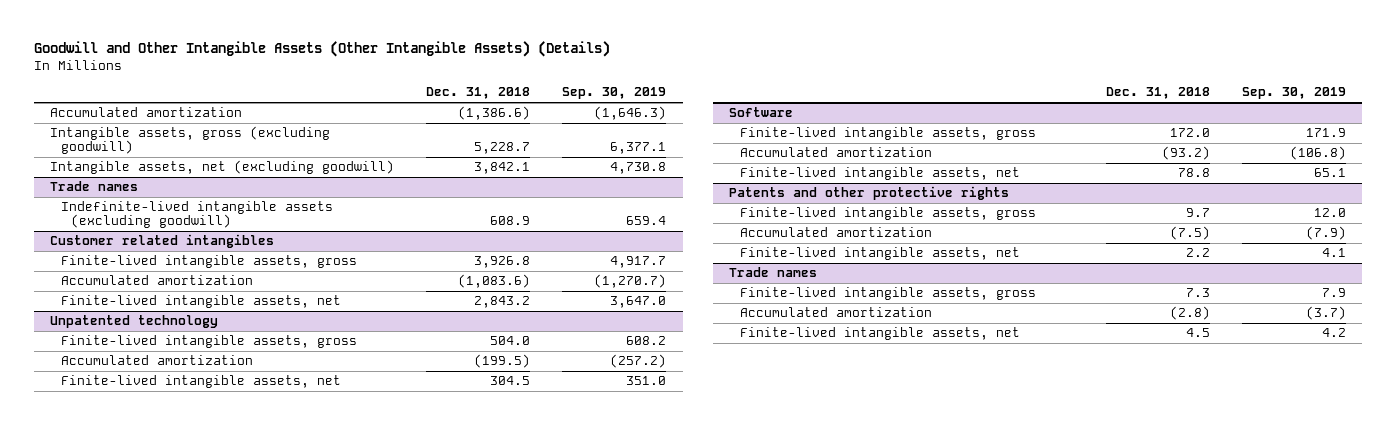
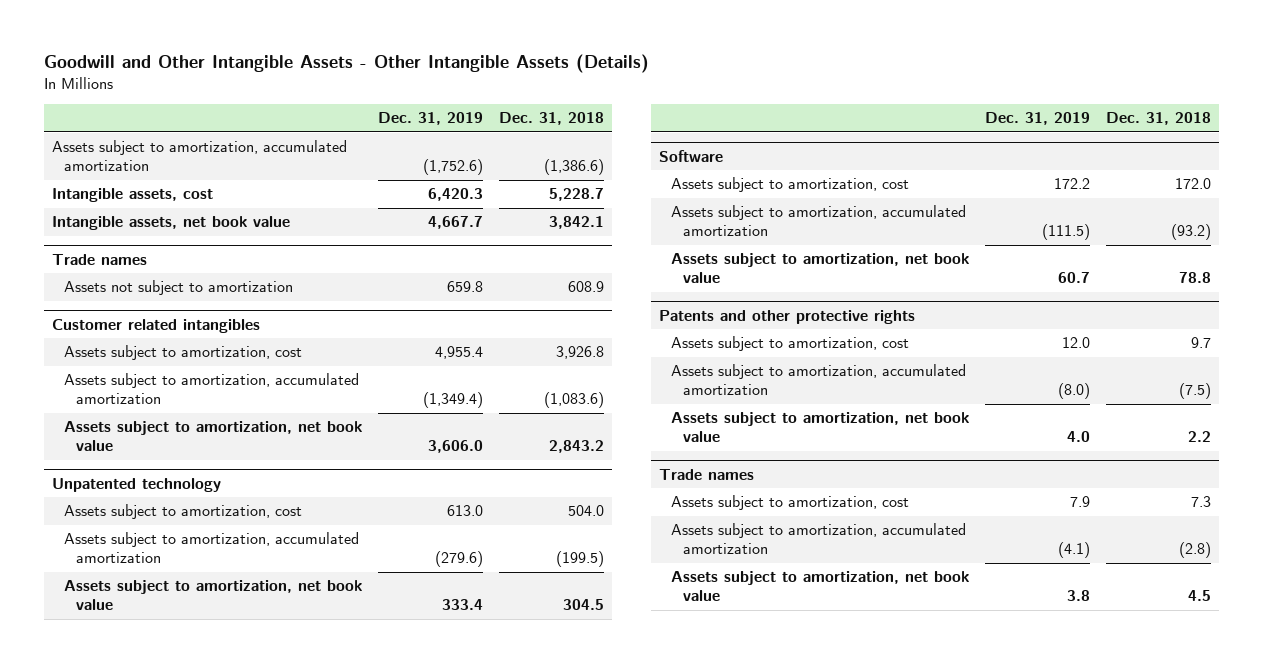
[34,41,611,58] Goodwill and Other Intangible Assets (Other Intangible Assets) (Details) -> [43,53,649,73] Goodwill and Other Intangible Assets - Other Intangible Assets (Details)
[562,87,667,100] Sep. 30, 2019 -> none
none -> [378,112,484,126] Dec. 31, 2019
[50,107,243,118] Accumulated amortization -> [51,140,347,172] Assets subject to amortization, accumulated amortization
[50,126,331,155] Intangible assets, gross (excluding goodwill) -> [51,188,213,203] Intangible assets, cost
[50,160,395,175] Intangible assets, net (excluding goodwill) -> [51,216,290,231] Intangible assets, net book value
[60,201,333,229] Indefinite-lived intangible assets (excluding goodwill) -> [63,280,293,296] Assets not subject to amortization
[60,255,357,269] Finite-lived intangible assets, gross -> [63,345,302,361] Assets subject to amortization, cost
[60,275,253,286] Accumulated amortization -> [63,373,359,405] Assets subject to amortization, accumulated amortization
[60,295,341,309] Finite-lived intangible assets, net -> [63,421,362,452] Assets subject to amortization, net book value
[60,335,357,349] Finite-lived intangible assets, gross -> [63,504,302,520] Assets subject to amortization, cost
[60,355,253,366] Accumulated amortization -> [63,532,359,564] Assets subject to amortization, accumulated amortization
[60,375,341,389] Finite-lived intangible assets, net -> [63,580,362,611] Assets subject to amortization, net book value
[740,127,1037,141] Finite-lived intangible assets, gross -> [670,177,909,193] Assets subject to amortization, cost
[740,147,933,158] Accumulated amortization -> [670,205,966,237] Assets subject to amortization, accumulated amortization
[740,167,1021,181] Finite-lived intangible assets, net -> [670,253,969,284] Assets subject to amortization, net book value
[740,207,1037,221] Finite-lived intangible assets, gross -> [670,336,909,352] Assets subject to amortization, cost
[740,227,933,238] Accumulated amortization -> [670,364,966,396] Assets subject to amortization, accumulated amortization
[740,247,1021,261] Finite-lived intangible assets, net -> [670,412,969,443] Assets subject to amortization, net book value
[740,287,1037,301] Finite-lived intangible assets, gross -> [670,495,909,511] Assets subject to amortization, cost
[740,307,933,318] Accumulated amortization -> [670,523,966,555] Assets subject to amortization, accumulated amortization
[740,327,1021,341] Finite-lived intangible assets, net -> [670,571,969,602] Assets subject to amortization, net book value

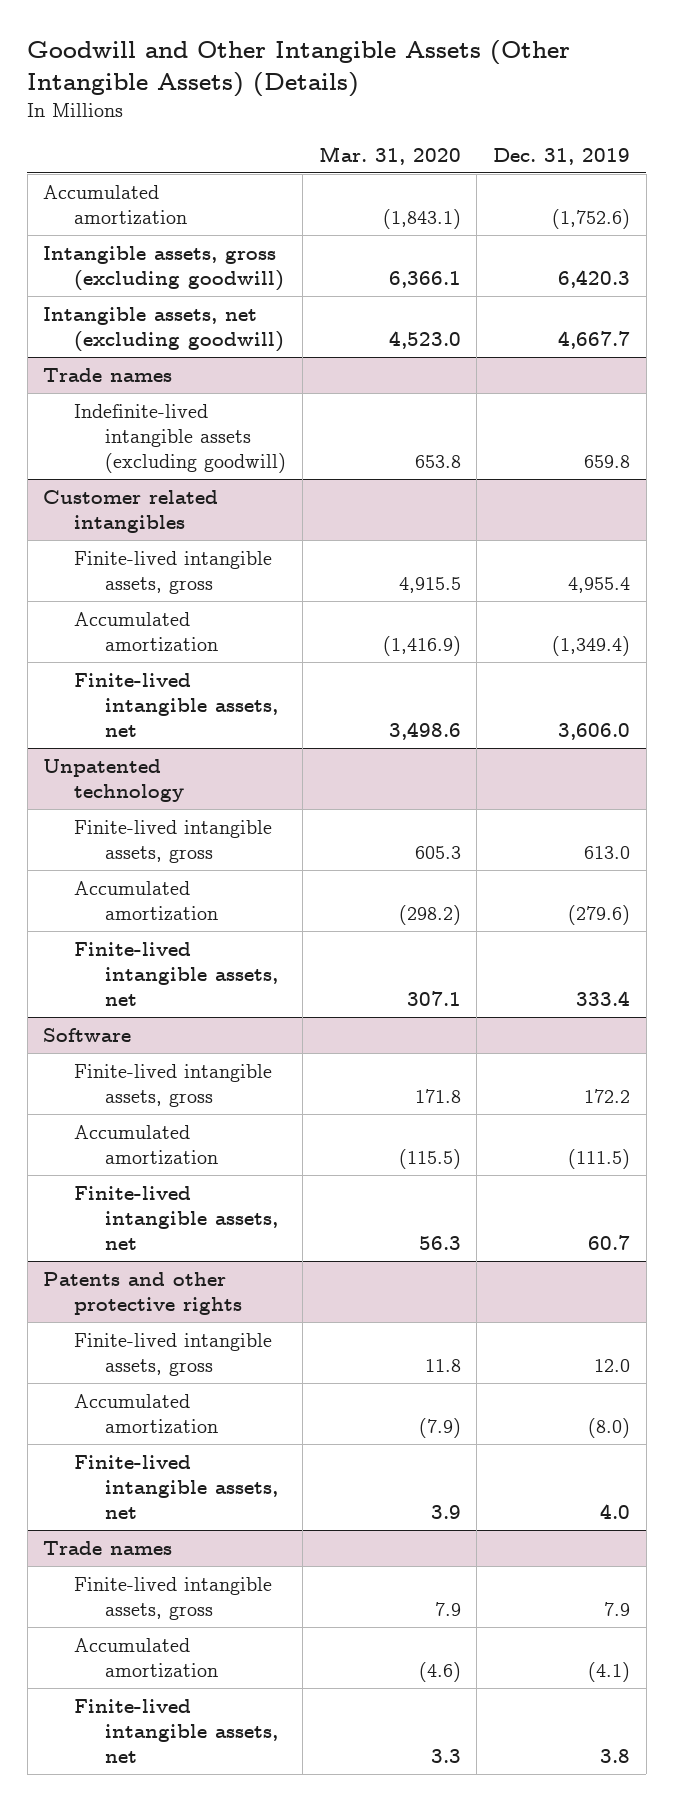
[43,53,649,73] Goodwill and Other Intangible Assets - Other Intangible Assets (Details) -> [27,40,571,97] Goodwill and Other Intangible Assets (Other Intangible Assets) (Details)
[499,112,605,126] Dec. 31, 2018 -> none
none -> [318,146,461,166] Mar. 31, 2020
[51,140,347,172] Assets subject to amortization, accumulated amortization -> [43,184,188,226] Accumulated amortization
[51,188,213,203] Intangible assets, cost -> [43,245,285,292] Intangible assets, gross (excluding goodwill)
[51,216,290,231] Intangible assets, net book value -> [43,306,285,353] Intangible assets, net (excluding goodwill)
[63,280,293,296] Assets not subject to amortization -> [74,403,287,474] Indefinite-lived intangible assets (excluding goodwill)
[63,345,302,361] Assets subject to amortization, cost -> [74,550,273,595] Finite-lived intangible assets, gross
[63,373,359,405] Assets subject to amortization, accumulated amortization -> [74,611,219,653] Accumulated amortization
[63,421,362,452] Assets subject to amortization, net book value -> [74,672,279,738] Finite-lived intangible assets, net
[63,504,302,520] Assets subject to amortization, cost -> [74,819,273,864] Finite-lived intangible assets, gross
[63,532,359,564] Assets subject to amortization, accumulated amortization -> [74,880,219,922] Accumulated amortization
[63,580,362,611] Assets subject to amortization, net book value -> [74,941,279,1007] Finite-lived intangible assets, net
[670,177,909,193] Assets subject to amortization, cost -> [74,1063,273,1108] Finite-lived intangible assets, gross
[670,205,966,237] Assets subject to amortization, accumulated amortization -> [74,1124,219,1166] Accumulated amortization
[670,253,969,284] Assets subject to amortization, net book value -> [74,1185,279,1251] Finite-lived intangible assets, net
[670,336,909,352] Assets subject to amortization, cost -> [74,1332,273,1377] Finite-lived intangible assets, gross
[670,364,966,396] Assets subject to amortization, accumulated amortization -> [74,1393,219,1435] Accumulated amortization
[670,412,969,443] Assets subject to amortization, net book value -> [74,1454,279,1520] Finite-lived intangible assets, net
[670,495,909,511] Assets subject to amortization, cost -> [74,1576,273,1621] Finite-lived intangible assets, gross
[670,523,966,555] Assets subject to amortization, accumulated amortization -> [74,1637,219,1679] Accumulated amortization
[670,571,969,602] Assets subject to amortization, net book value -> [74,1698,279,1764] Finite-lived intangible assets, net

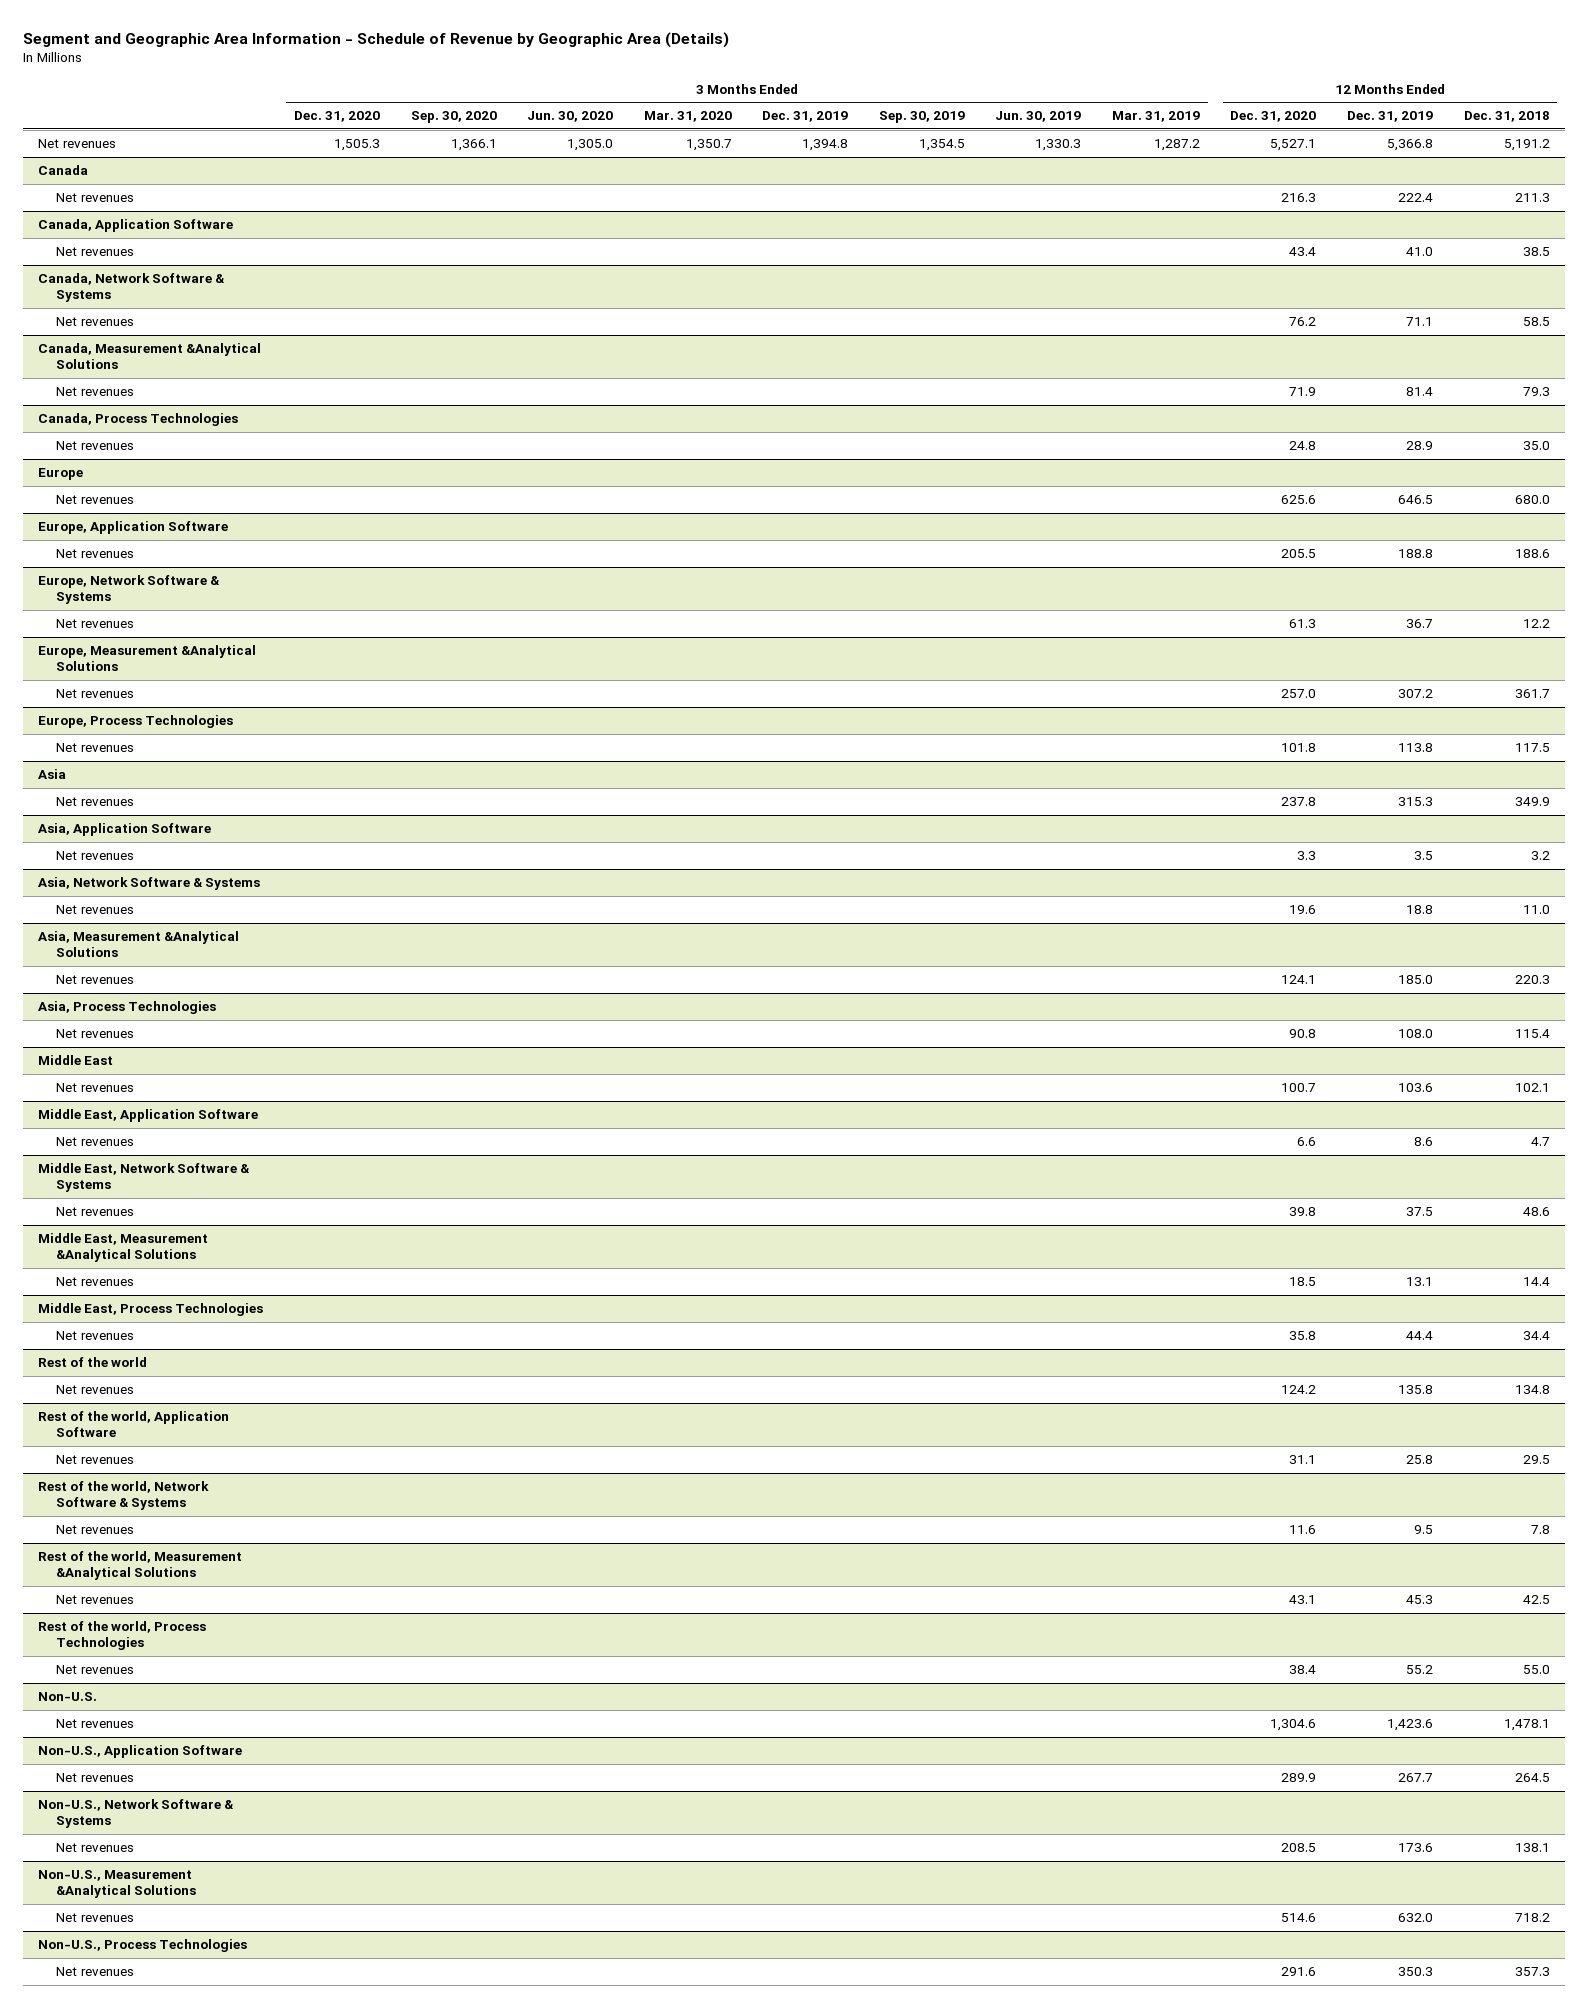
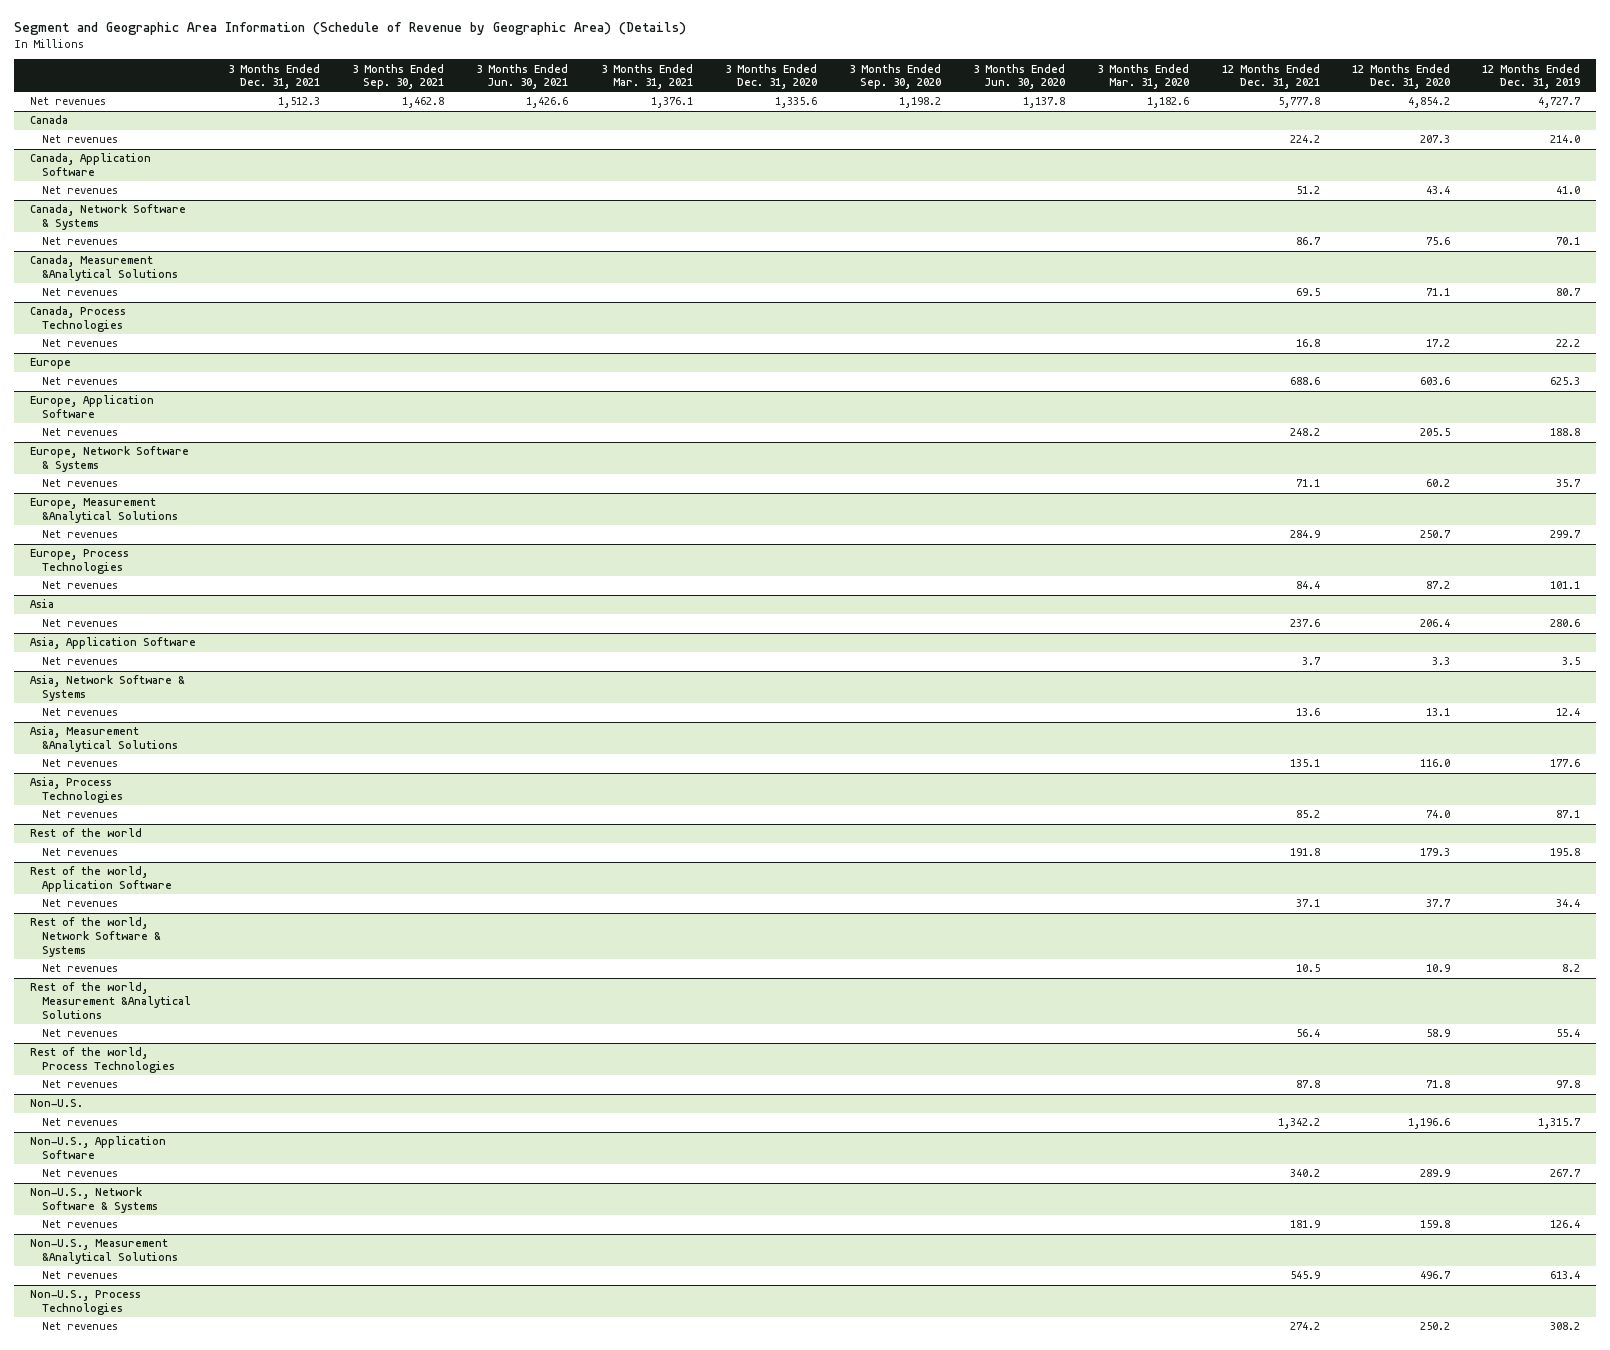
[23,31,730,48] Segment and Geographic Area Information - Schedule of Revenue by Geographic Area (Details) -> [13,21,686,35] Segment and Geographic Area Information (Schedule of Revenue by Geographic Area) (Details)
[762,111,849,123] Dec. 31, 2019 -> none
[878,111,965,124] Sep. 30, 2019 -> none
[995,111,1082,123] Jun. 30, 2019 -> none
[1111,111,1200,123] Mar. 31, 2019 -> none
[1463,111,1550,123] Dec. 31, 2018 -> none
none -> [227,63,320,90] 3 Months Ended Dec. 31, 2021
none -> [352,63,445,90] 3 Months Ended Sep. 30, 2021
none -> [476,63,569,90] 3 Months Ended Jun. 30, 2021
none -> [600,63,693,90] 3 Months Ended Mar. 31, 2021
none -> [1221,63,1320,90] 12 Months Ended Dec. 31, 2021
[333,139,380,152] 1,505.3 -> [774,97,817,109] 1,335.6
[450,139,497,152] 1,366.1 -> [899,97,942,109] 1,198.2
[567,139,614,152] 1,305.0 -> [1023,97,1066,109] 1,137.8
[685,139,732,152] 1,350.7 -> [1147,97,1190,109] 1,182.6
[1270,139,1317,152] 5,527.1 -> [1407,97,1450,109] 4,854.2
[1386,139,1433,152] 5,366.8 -> [1538,97,1582,109] 4,727.7
[1281,193,1317,203] 216.3 -> [1419,135,1450,144] 207.3
[1397,193,1433,203] 222.4 -> [1550,135,1581,144] 214.0
[1289,317,1317,327] 76.2 -> [1425,237,1450,246] 75.6
[1405,317,1433,327] 71.1 -> [1556,237,1581,246] 70.1
[1289,387,1317,397] 71.9 -> [1425,288,1450,297] 71.1
[1405,387,1433,397] 81.4 -> [1556,288,1582,297] 80.7
[1289,441,1317,451] 24.8 -> [1425,339,1450,348] 17.2
[1405,441,1433,451] 28.9 -> [1556,339,1581,348] 22.2
[1281,495,1317,505] 625.6 -> [1419,377,1450,386] 603.6
[1397,495,1433,505] 646.5 -> [1550,377,1581,386] 625.3
[1289,619,1317,629] 61.3 -> [1425,479,1450,488] 60.2
[1405,619,1433,629] 36.7 -> [1556,479,1582,488] 35.7
[1281,689,1317,699] 257.0 -> [1419,530,1451,539] 250.7
[1397,689,1433,699] 307.2 -> [1550,530,1582,539] 299.7
[1281,743,1317,753] 101.8 -> [1425,581,1450,590] 87.2
[1397,743,1433,753] 113.8 -> [1550,581,1581,590] 101.1
[1281,797,1317,807] 237.8 -> [1419,619,1450,628] 206.4
[1397,797,1433,807] 315.3 -> [1550,619,1581,628] 280.6
[1289,905,1317,915] 19.6 -> [1425,708,1450,717] 13.1
[1405,905,1433,915] 18.8 -> [1556,708,1581,717] 12.4
[1281,975,1317,985] 124.1 -> [1419,759,1450,768] 116.0
[1397,975,1433,985] 185.0 -> [1550,759,1581,768] 177.6
[38,1055,114,1066] Middle East -> none
[56,1083,135,1093] Net revenues -> none
[38,1109,259,1123] Middle East, Application Software -> none
[56,1137,135,1147] Net revenues -> none
[38,1163,251,1193] Middle East, Network Software & Systems -> none
[56,1207,135,1217] Net revenues -> none
[38,1233,209,1263] Middle East, Measurement &Analytical Solutions -> none
[56,1277,135,1287] Net revenues -> none
[38,1303,264,1317] Middle East, Process Technologies -> none
[56,1331,135,1341] Net revenues -> none
[1289,1029,1317,1039] 90.8 -> [1425,810,1450,819] 74.0
[1397,1029,1433,1039] 108.0 -> [1556,810,1581,819] 87.1
[1281,1385,1317,1395] 124.2 -> [1419,848,1450,857] 179.3
[1397,1385,1433,1395] 135.8 -> [1550,848,1581,857] 195.8
[1289,1455,1317,1465] 31.1 -> [1425,899,1451,908] 37.7
[1405,1455,1433,1465] 25.8 -> [1556,899,1581,908] 34.4
[1289,1525,1317,1535] 11.6 -> [1425,964,1450,973] 10.9
[1413,1525,1433,1535] 9.5 -> [1562,964,1581,973] 8.2
[1289,1595,1317,1605] 43.1 -> [1425,1029,1450,1038] 58.9
[1405,1595,1433,1605] 45.3 -> [1556,1029,1581,1038] 55.4
[1289,1665,1317,1675] 38.4 -> [1425,1080,1450,1089] 71.8
[1405,1665,1433,1675] 55.2 -> [1556,1080,1581,1089] 97.8
[1270,1719,1317,1732] 1,304.6 -> [1407,1118,1450,1130] 1,196.6
[1386,1719,1433,1732] 1,423.6 -> [1538,1118,1582,1130] 1,315.7
[1281,1843,1317,1853] 208.5 -> [1419,1220,1450,1229] 159.8
[1397,1843,1433,1853] 173.6 -> [1550,1220,1581,1229] 126.4
[1281,1913,1317,1923] 514.6 -> [1419,1271,1451,1280] 496.7
[1397,1913,1433,1923] 632.0 -> [1550,1271,1581,1280] 613.4
[1281,1967,1317,1977] 291.6 -> [1419,1322,1450,1331] 250.2
[1397,1967,1433,1977] 350.3 -> [1550,1322,1581,1331] 308.2

